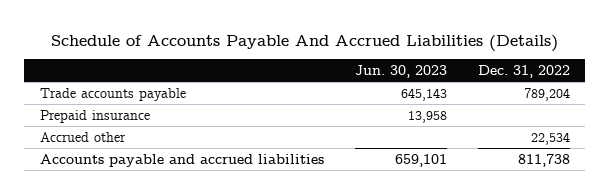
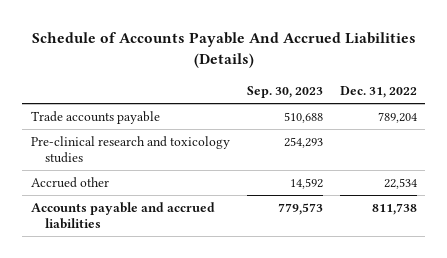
[354,65,447,79] Jun. 30, 2023 -> none
none -> [246,85,323,98] Sep. 30, 2023
[39,109,150,123] Prepaid insurance -> [30,136,230,163] Pre-clinical research and toxicology studies

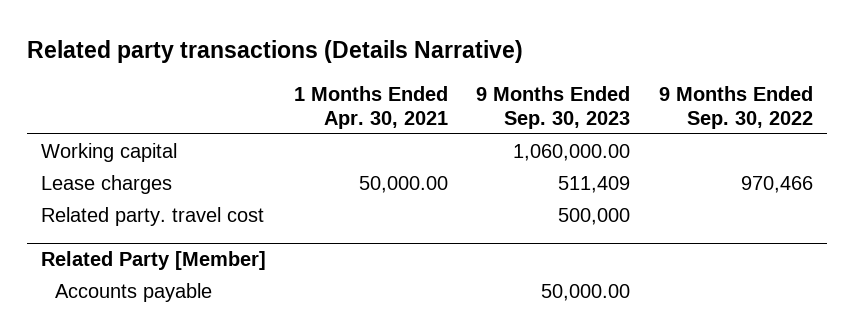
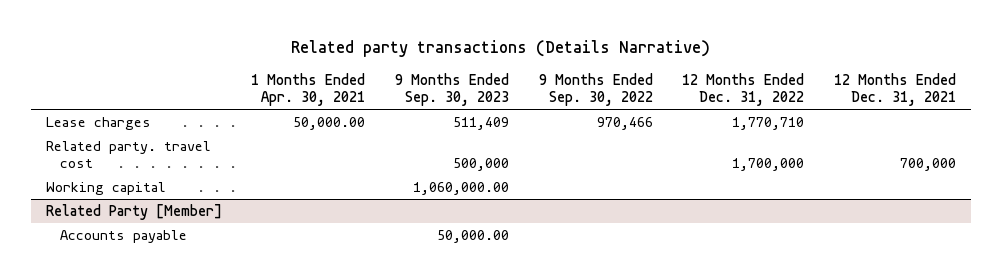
none -> [682,72,805,107] 12 Months Ended Dec. 31, 2022
none -> [833,72,956,107] 12 Months Ended Dec. 31, 2021
[40,143,177,163] Working capital -> [45,181,166,195] Working capital

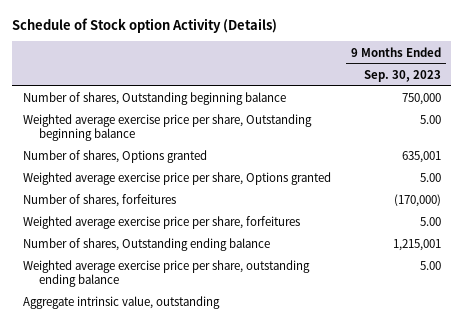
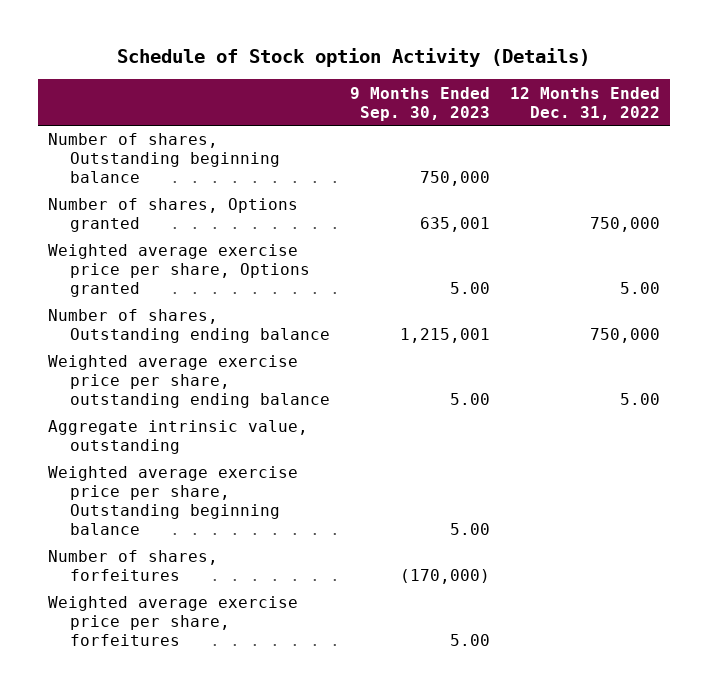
none -> [509,86,660,120] 12 Months Ended Dec. 31, 2022
[22,114,312,141] Weighted average exercise price per share, Outstanding beginning balance -> [48,466,299,536] Weighted average exercise price per share, Outstanding beginning balance
[22,194,176,208] Number of shares, forfeitures -> [48,550,219,582] Number of shares, forfeitures
[22,216,300,230] Weighted average exercise price per share, forfeitures -> [48,596,299,647] Weighted average exercise price per share, forfeitures

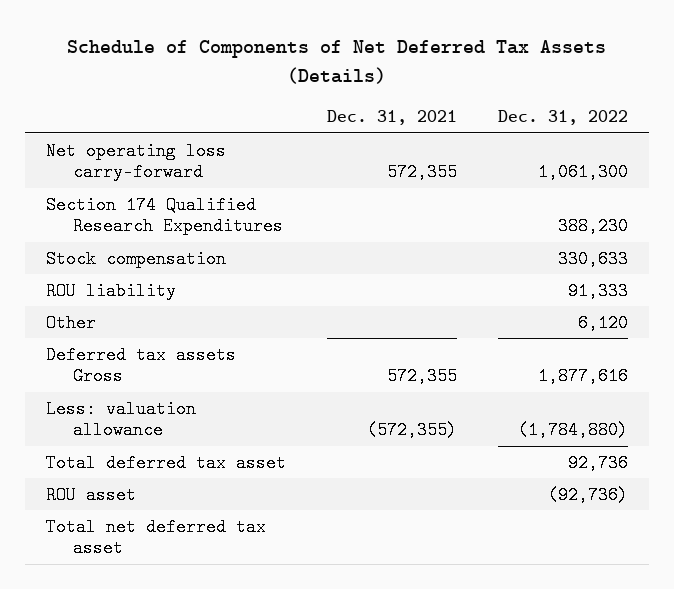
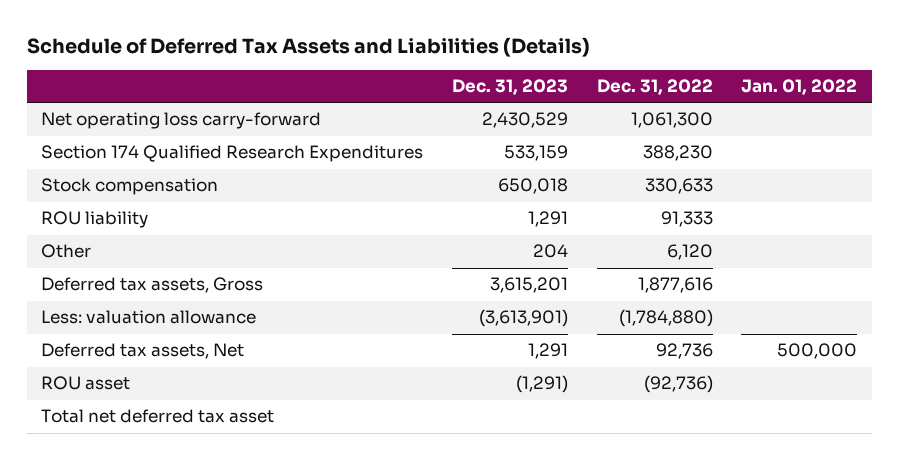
[66,40,606,85] Schedule of Components of Net Deferred Tax Assets (Details) -> [26,36,590,57] Schedule of Deferred Tax Assets and Liabilities (Details)
[326,110,457,126] Dec. 31, 2021 -> none
none -> [451,79,568,96] Dec. 31, 2023
none -> [741,79,858,96] Jan. 01, 2022
[45,345,236,386] Deferred tax assets Gross -> [41,277,264,294] Deferred tax assets, Gross
[45,453,286,472] Total deferred tax asset -> [41,343,245,360] Deferred tax assets, Net

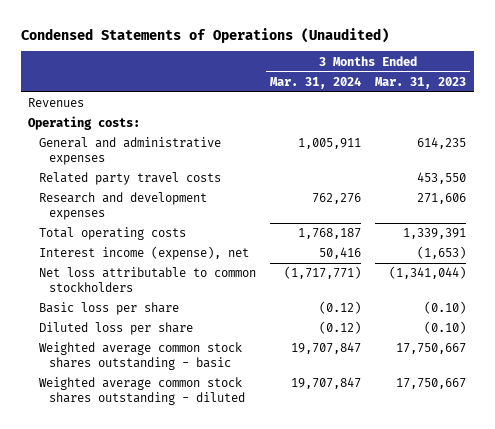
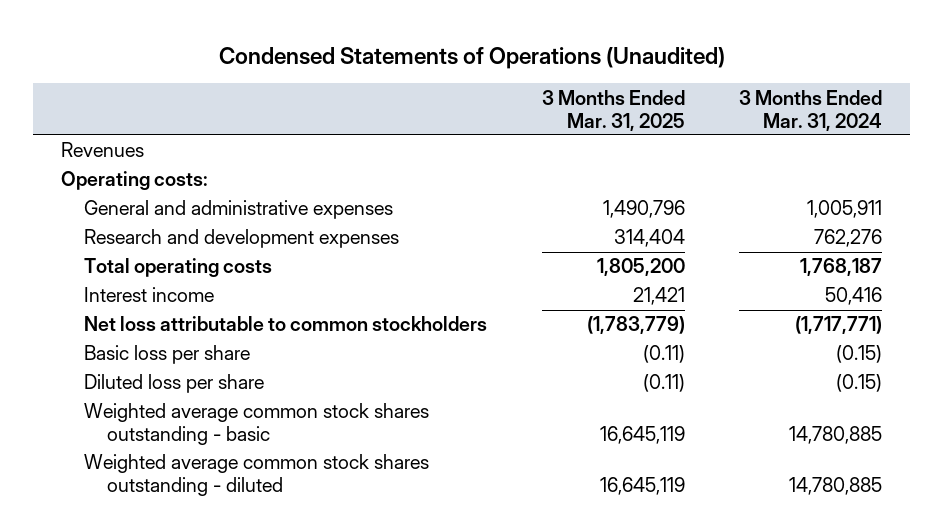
[375,76,467,89] Mar. 31, 2023 -> none
none -> [541,89,685,131] 3 Months Ended Mar. 31, 2025
[38,172,221,186] Related party travel costs -> none
[38,246,249,261] Interest income (expense), net -> [83,287,214,303] Interest income
[319,301,362,315] (0.12) -> [836,345,883,364] (0.15)
[319,321,362,335] (0.12) -> [836,374,883,393] (0.15)
[291,342,362,355] 19,707,847 -> [789,426,883,445] 14,780,885
[291,377,362,390] 19,707,847 -> [789,477,883,496] 14,780,885

